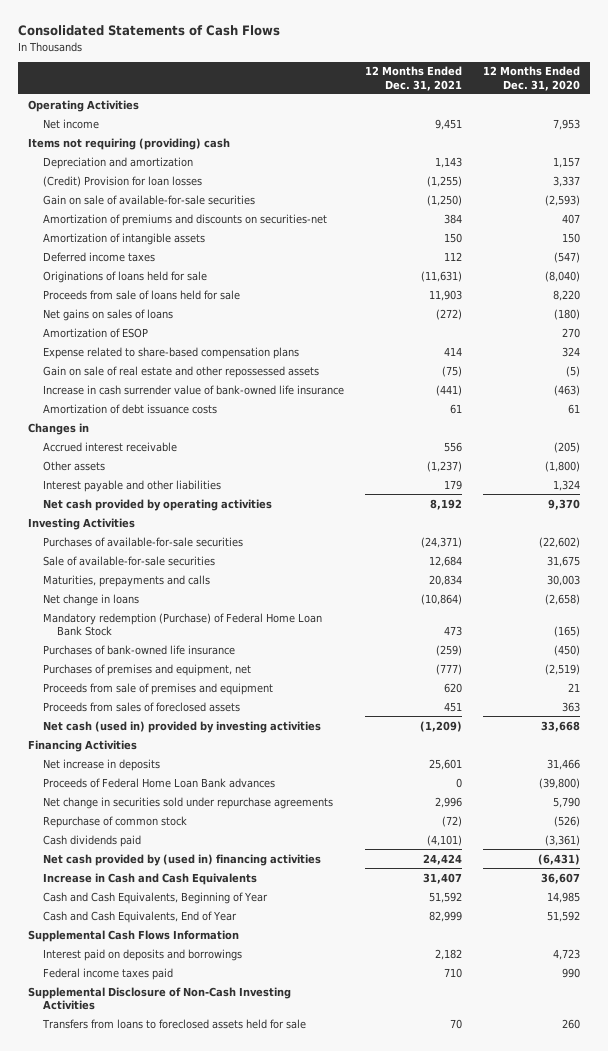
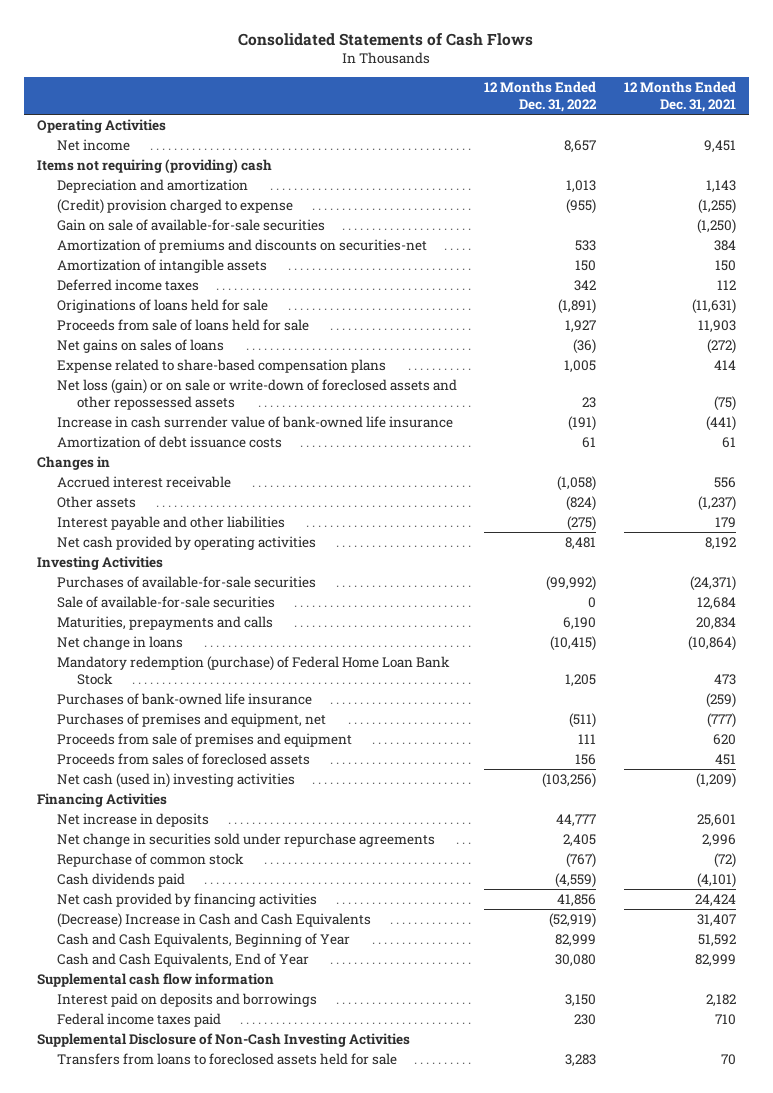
[482,66,580,91] 12 Months Ended Dec. 31, 2020 -> none
none -> [484,81,598,113] 12 Months Ended Dec. 31, 2022
[42,175,202,187] (Credit) Provision for loan losses -> [57,199,294,215] (Credit) provision charged to expense
[42,327,148,338] Amortization of ESOP -> none
[42,365,319,378] Gain on sale of real estate and other repossessed assets -> [57,379,458,411] Net loss (gain) or on sale or write-down of foreclosed assets and other repossessed assets
[42,612,322,636] Mandatory redemption (Purchase) of Federal Home Loan Bank Stock -> [57,656,451,686] Mandatory redemption (purchase) of Federal Home Loan Bank Stock
[42,720,321,733] Net cash (used in) provided by investing activities -> [57,773,296,789] Net cash (used in) investing activities
[42,777,275,788] Proceeds of Federal Home Loan Bank advances -> none
[42,853,321,866] Net cash provided by (used in) financing activities -> [57,893,318,908] Net cash provided by financing activities
[42,872,257,885] Increase in Cash and Cash Equivalents -> [57,913,372,929] (Decrease) Increase in Cash and Cash Equivalents
[28,929,240,942] Supplemental Cash Flows Information -> [37,973,275,988] Supplemental cash flow information

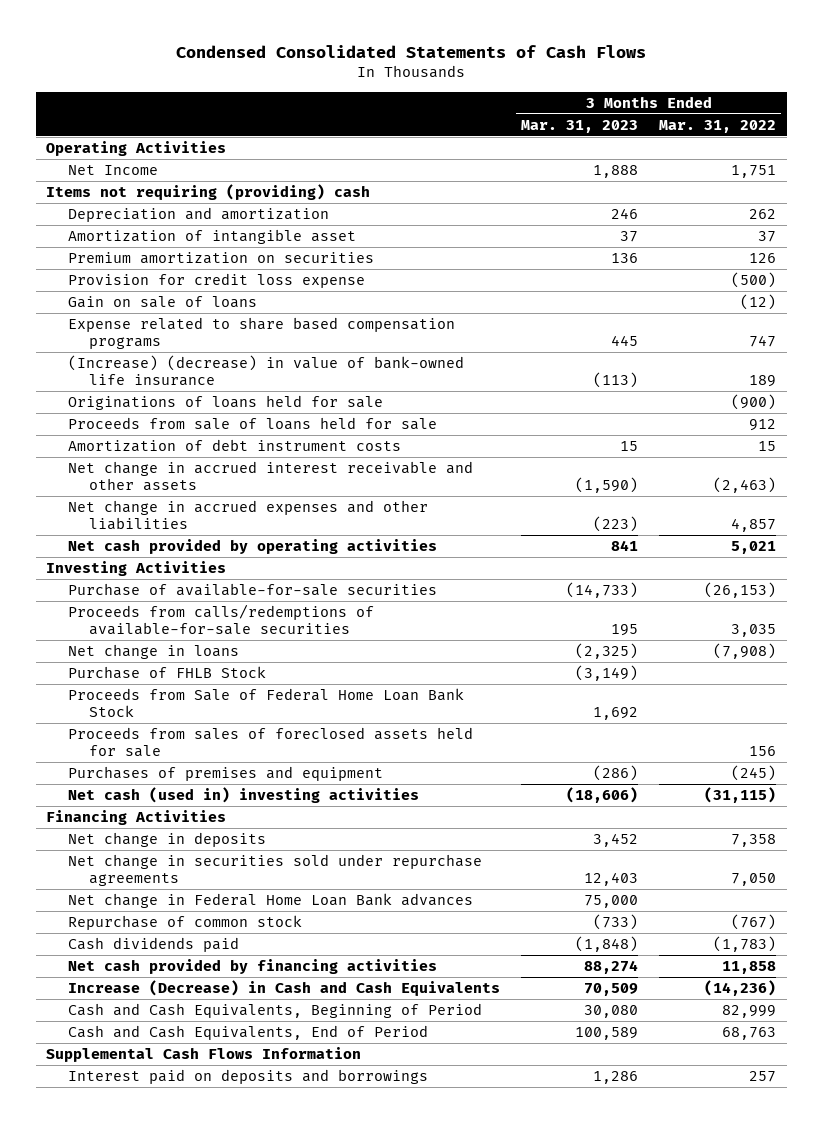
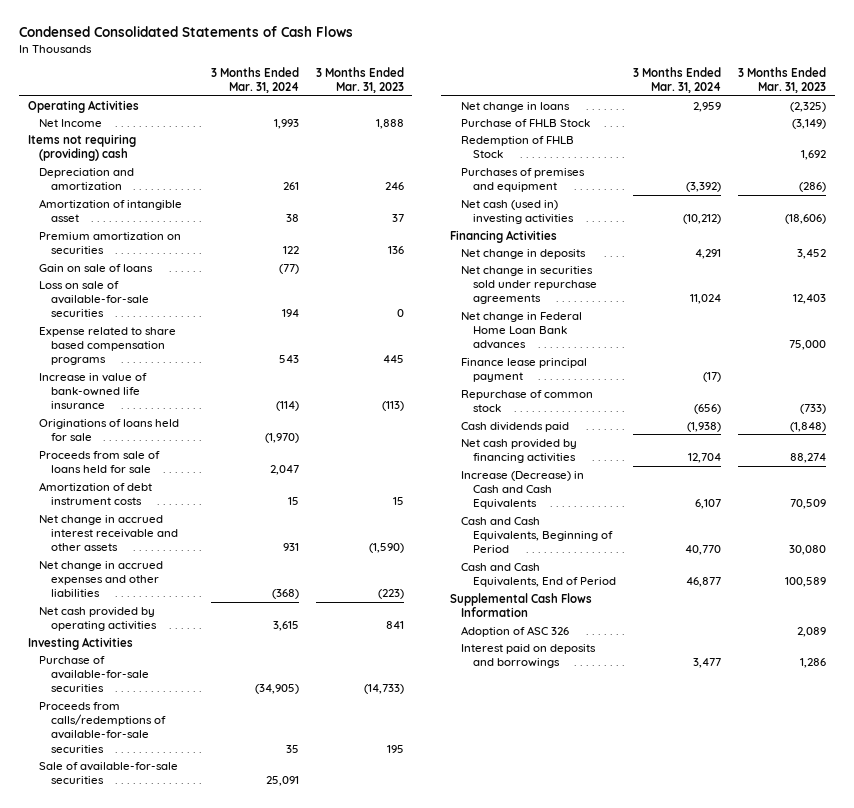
[659,119,777,133] Mar. 31, 2022 -> none
none -> [210,67,299,94] 3 Months Ended Mar. 31, 2024
[67,273,365,289] Provision for credit loss expense -> none
none -> [39,280,149,318] Loss on sale of available-for-sale securities
[67,355,464,386] (Increase) (decrease) in value of bank-owned life insurance -> [39,372,148,410] Increase in value of bank-owned life insurance
none -> [39,761,179,785] Sale of available-for-sale securities
[67,727,473,757] Proceeds from sales of foreclosed assets held for sale -> none
[67,688,464,717] Proceeds from Sale of Federal Home Loan Bank Stock -> [461,135,575,159] Redemption of FHLB Stock
none -> [461,357,588,383] Finance lease principal payment
none -> [461,625,570,637] Adoption of ASC 326

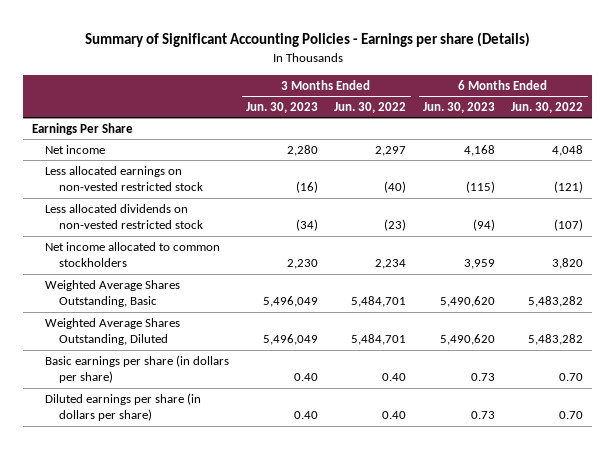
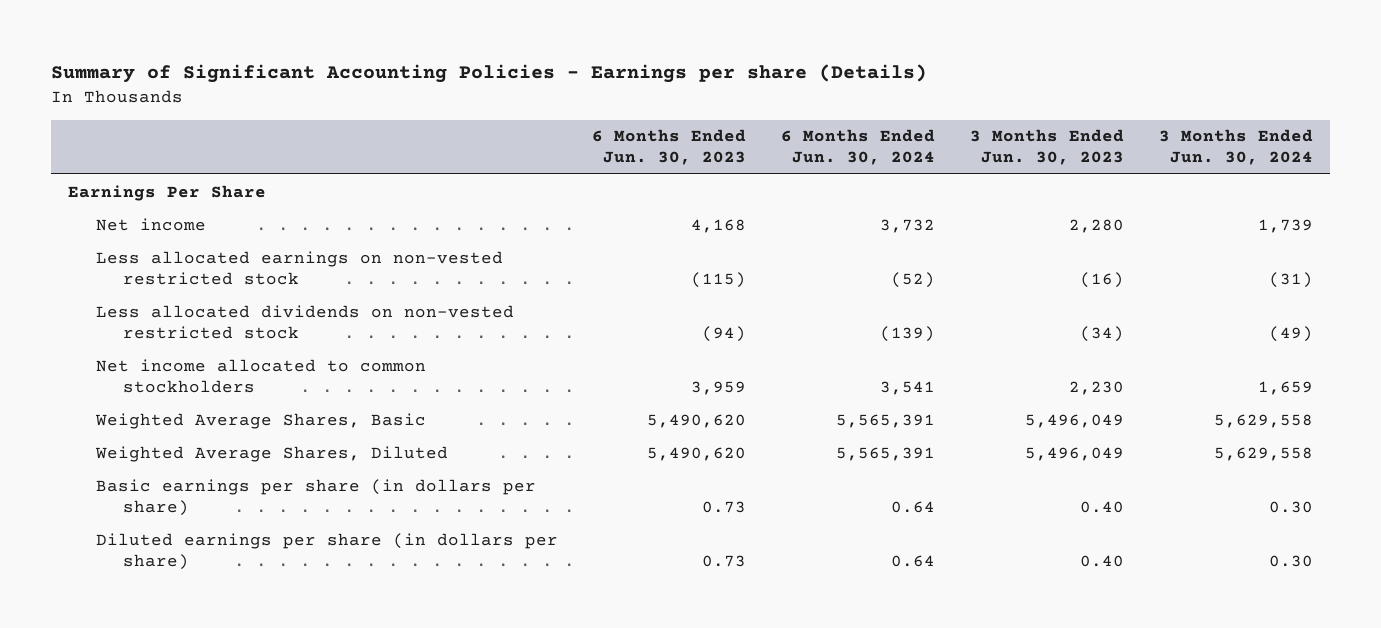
[334,102,407,114] Jun. 30, 2022 -> none
[511,102,584,114] Jun. 30, 2022 -> none
none -> [781,129,936,166] 6 Months Ended Jun. 30, 2024
none -> [1159,129,1314,166] 3 Months Ended Jun. 30, 2024
[45,279,181,308] Weighted Average Shares Outstanding, Basic -> [94,412,426,429] Weighted Average Shares, Basic
[45,317,181,346] Weighted Average Shares Outstanding, Diluted -> [94,445,448,462] Weighted Average Shares, Diluted

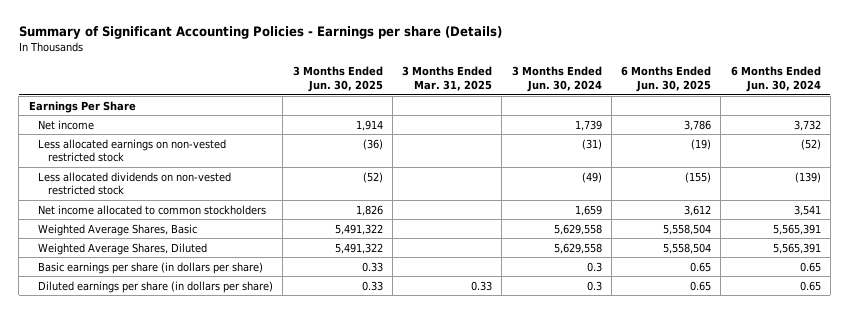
[592,129,747,166] 6 Months Ended Jun. 30, 2023 -> none
[970,129,1125,166] 3 Months Ended Jun. 30, 2023 -> none
none -> [292,66,383,92] 3 Months Ended Jun. 30, 2025
none -> [402,66,493,91] 3 Months Ended Mar. 31, 2025
none -> [621,66,712,92] 6 Months Ended Jun. 30, 2025
[891,500,936,513] 0.64 -> [799,261,821,272] 0.65
[1269,500,1314,513] 0.30 -> [586,261,602,272] 0.3
[891,554,936,567] 0.64 -> [799,280,821,291] 0.65
[1269,554,1314,567] 0.30 -> [586,280,602,291] 0.3

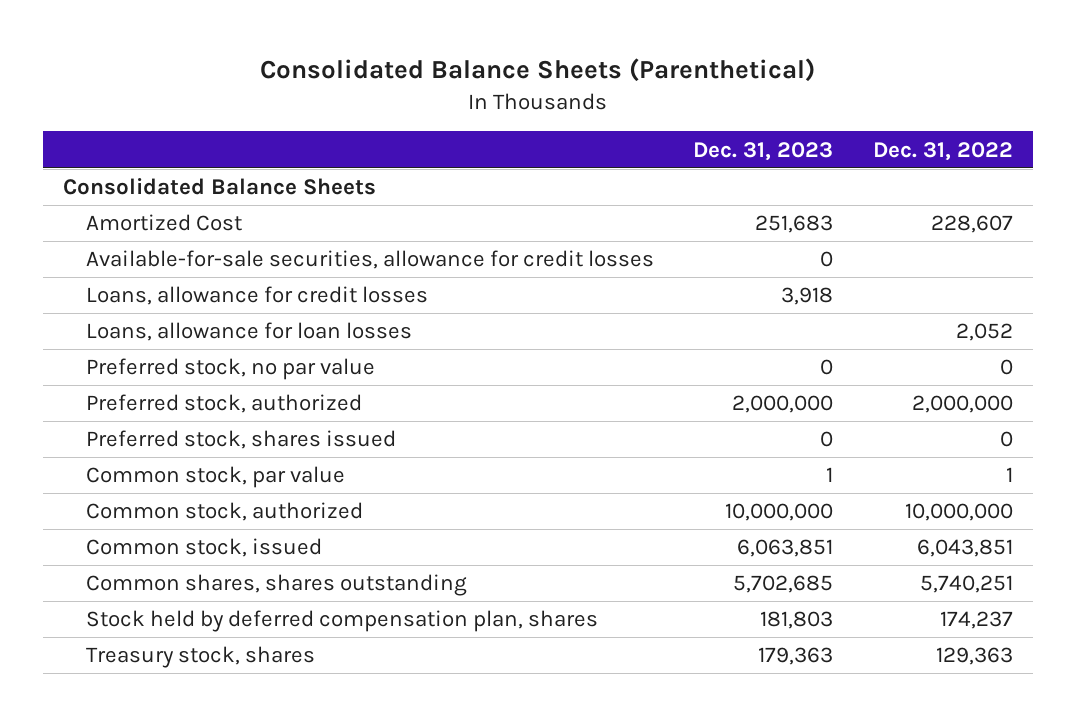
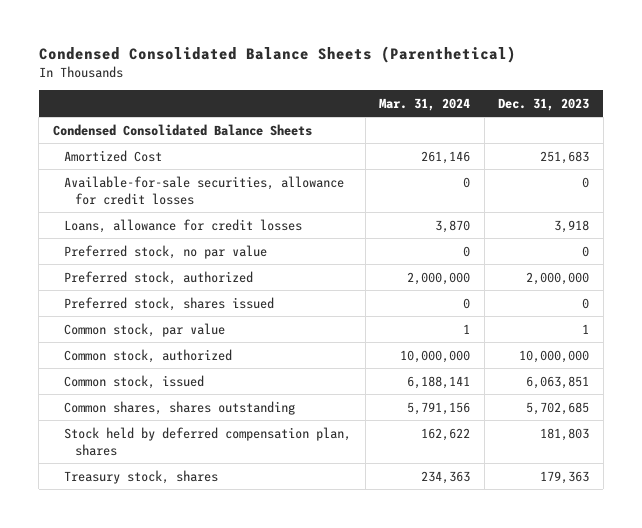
[260,57,816,82] Consolidated Balance Sheets (Parenthetical) -> [38,46,516,64] Condensed Consolidated Balance Sheets (Parenthetical)
[873,141,1014,161] Dec. 31, 2022 -> none
none -> [379,97,471,111] Mar. 31, 2024
[62,178,376,196] Consolidated Balance Sheets -> [52,123,312,136] Condensed Consolidated Balance Sheets
[85,322,412,342] Loans, allowance for loan losses -> none

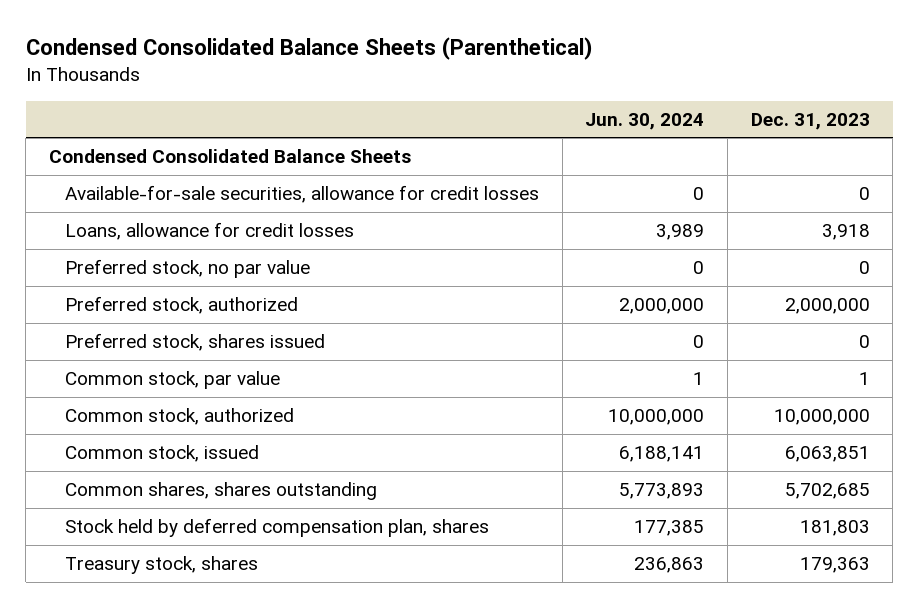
[379,97,471,111] Mar. 31, 2024 -> none
none -> [585,112,705,130] Jun. 30, 2024
[64,149,163,162] Amortized Cost -> none

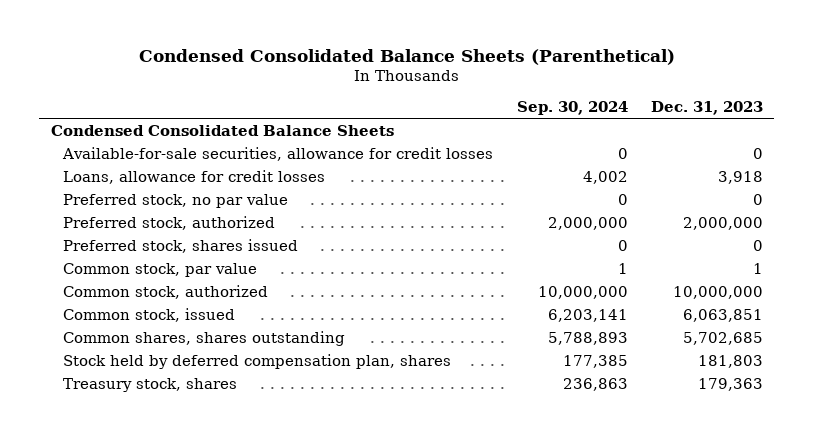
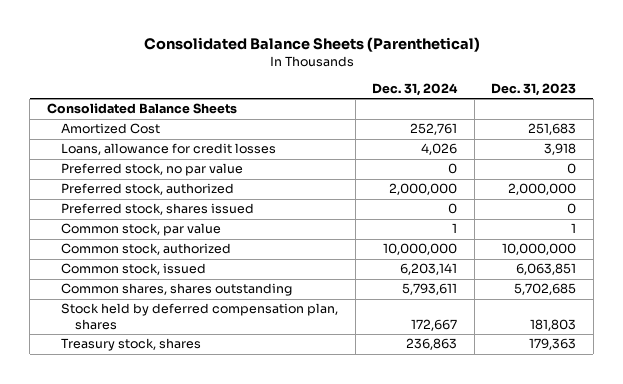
[138,48,675,65] Condensed Consolidated Balance Sheets (Parenthetical) -> [143,37,480,53] Consolidated Balance Sheets (Parenthetical)
[516,100,628,115] Sep. 30, 2024 -> none
none -> [372,82,459,96] Dec. 31, 2024
[62,146,494,161] Available-for-sale securities, allowance for credit losses -> none
[51,124,395,136] Condensed Consolidated Balance Sheets -> [46,103,237,115] Consolidated Balance Sheets
none -> [61,123,161,135] Amortized Cost

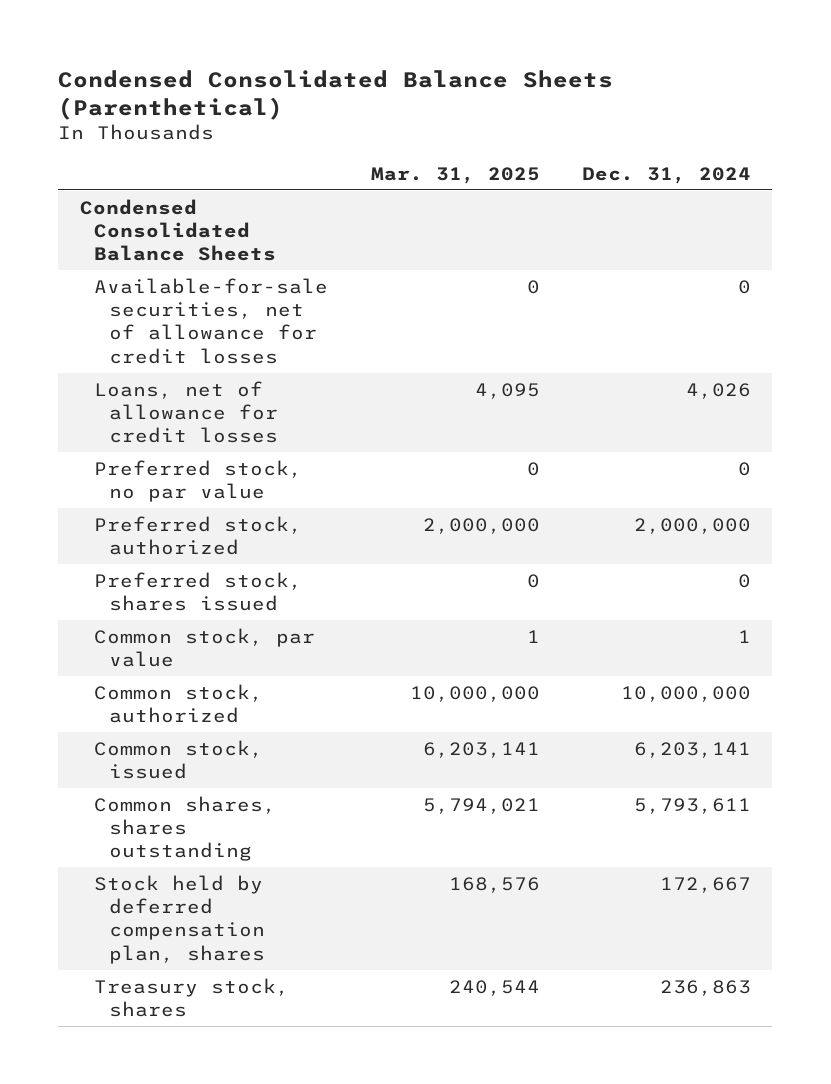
[143,37,480,53] Consolidated Balance Sheets (Parenthetical) -> [58,69,614,120] Condensed Consolidated Balance Sheets (Parenthetical)
[491,82,577,96] Dec. 31, 2023 -> none
none -> [370,167,540,185] Mar. 31, 2025
[61,123,161,135] Amortized Cost -> none
[46,103,237,115] Consolidated Balance Sheets -> [79,198,277,262] Condensed Consolidated Balance Sheets
none -> [94,277,329,364] Available-for-sale securities, net of allowance for credit losses
[61,143,277,156] Loans, allowance for credit losses -> [94,380,278,444] Loans, net of allowance for credit losses

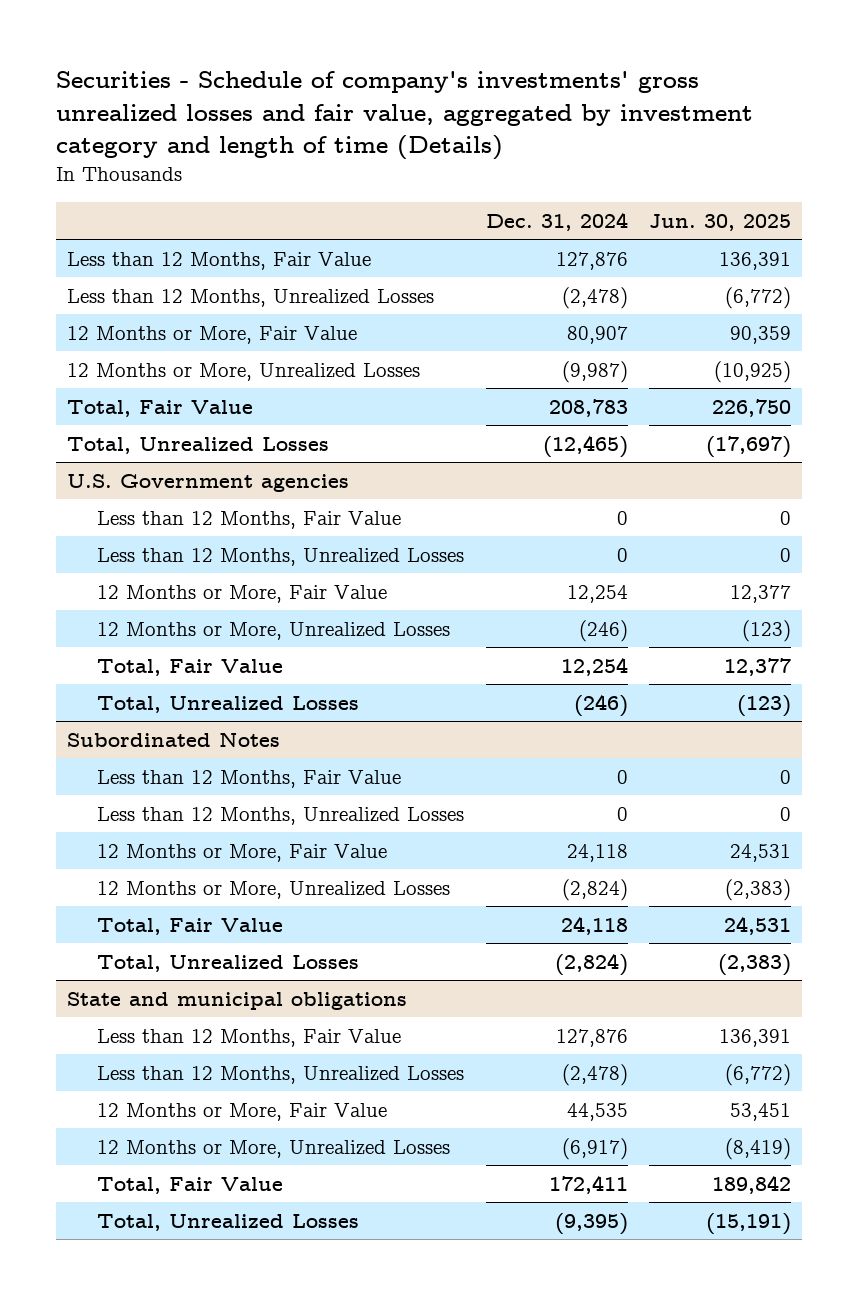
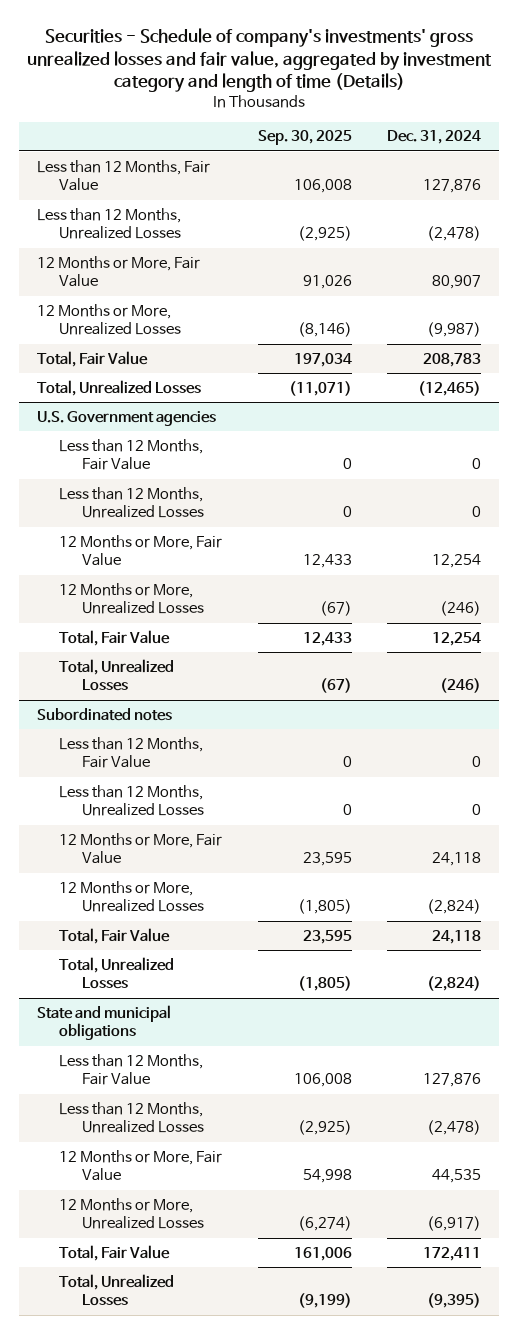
[649,213,792,231] Jun. 30, 2025 -> none
none -> [257,130,352,146] Sep. 30, 2025
[66,731,280,747] Subordinated Notes -> [36,707,172,721] Subordinated notes

